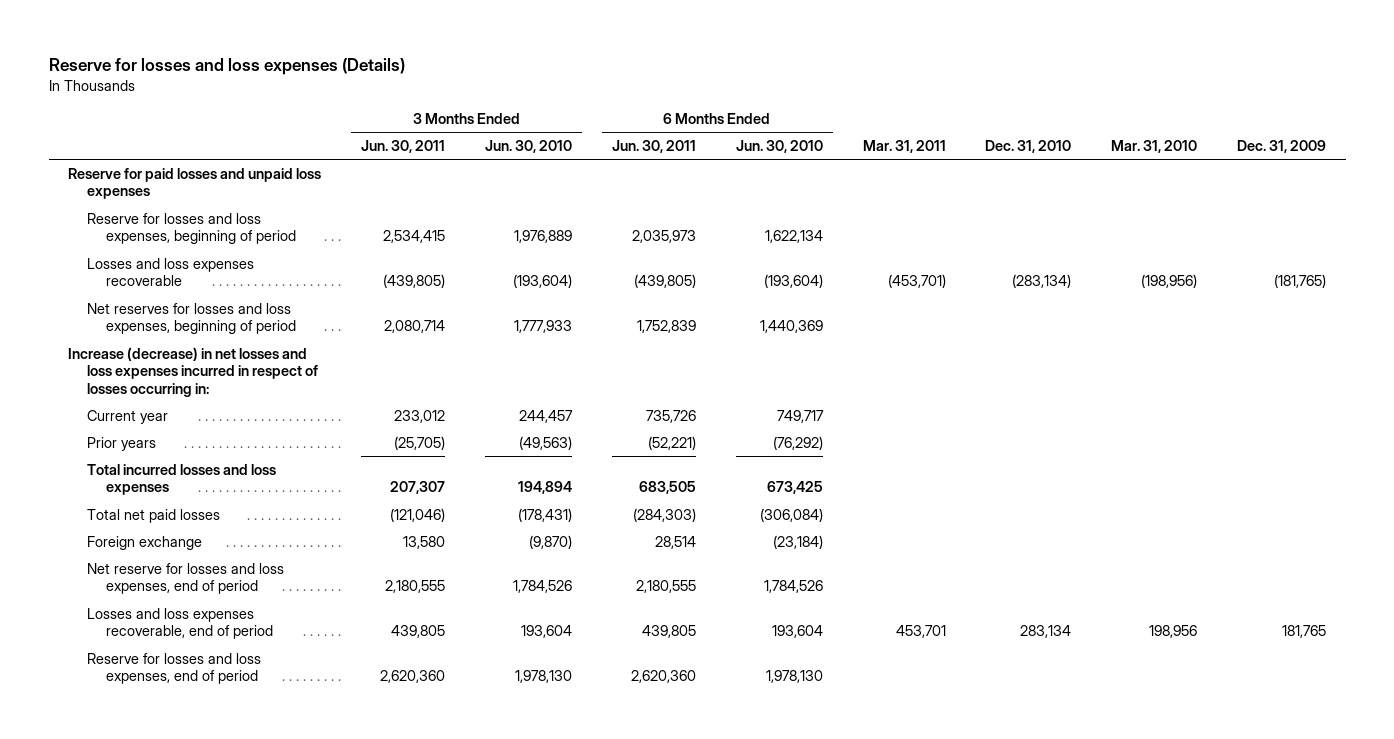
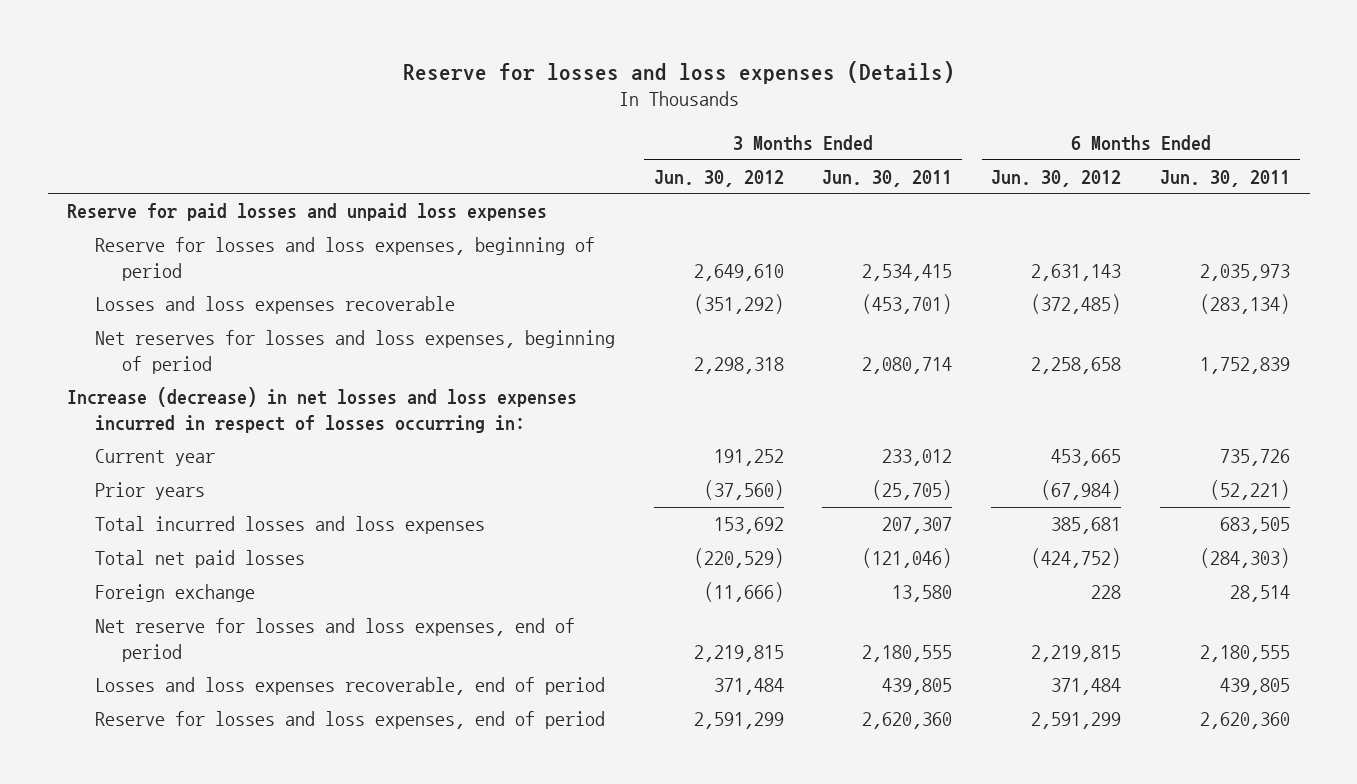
[485,139,573,153] Jun. 30, 2010 -> none
[735,139,823,153] Jun. 30, 2010 -> none
[862,139,946,153] Mar. 31, 2011 -> none
[985,139,1072,153] Dec. 31, 2010 -> none
[1111,139,1198,153] Mar. 31, 2010 -> none
[1236,139,1326,153] Dec. 31, 2009 -> none
none -> [653,169,784,187] Jun. 30, 2012
none -> [991,169,1122,187] Jun. 30, 2012
[383,274,446,289] (439,805) -> [862,294,953,315] (453,701)
[633,274,696,289] (439,805) -> [1200,294,1291,315] (283,134)

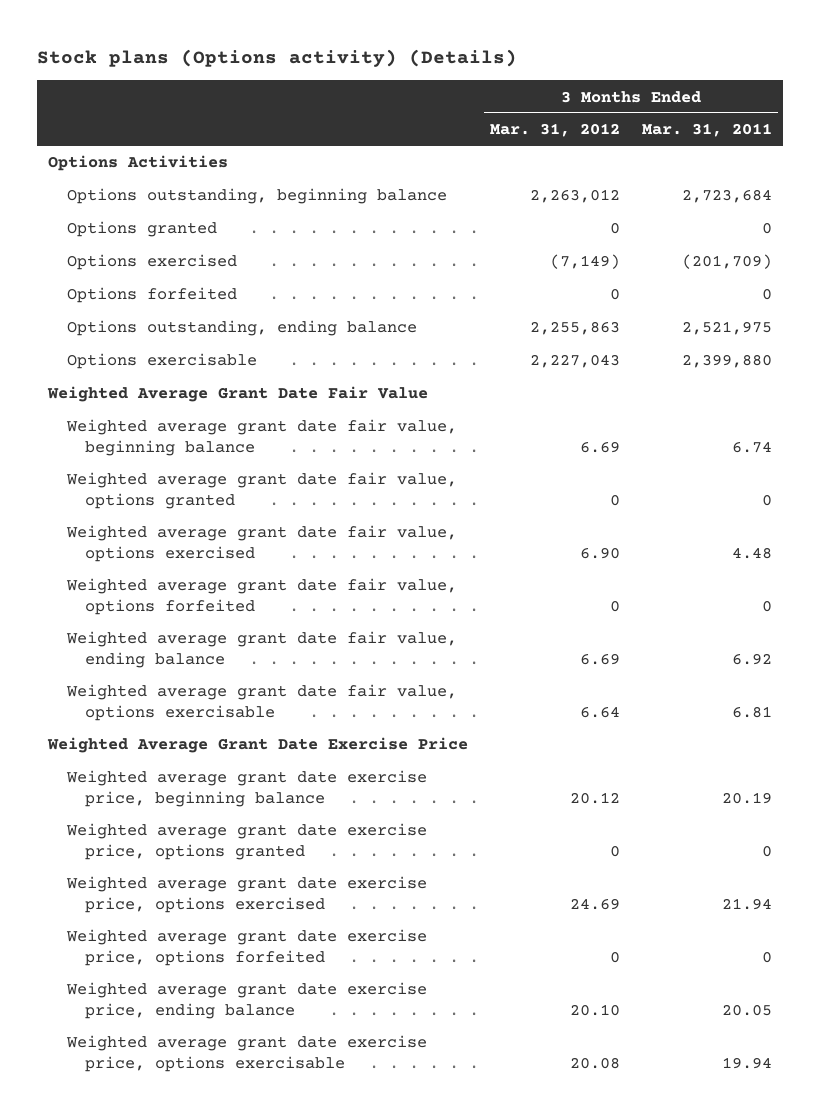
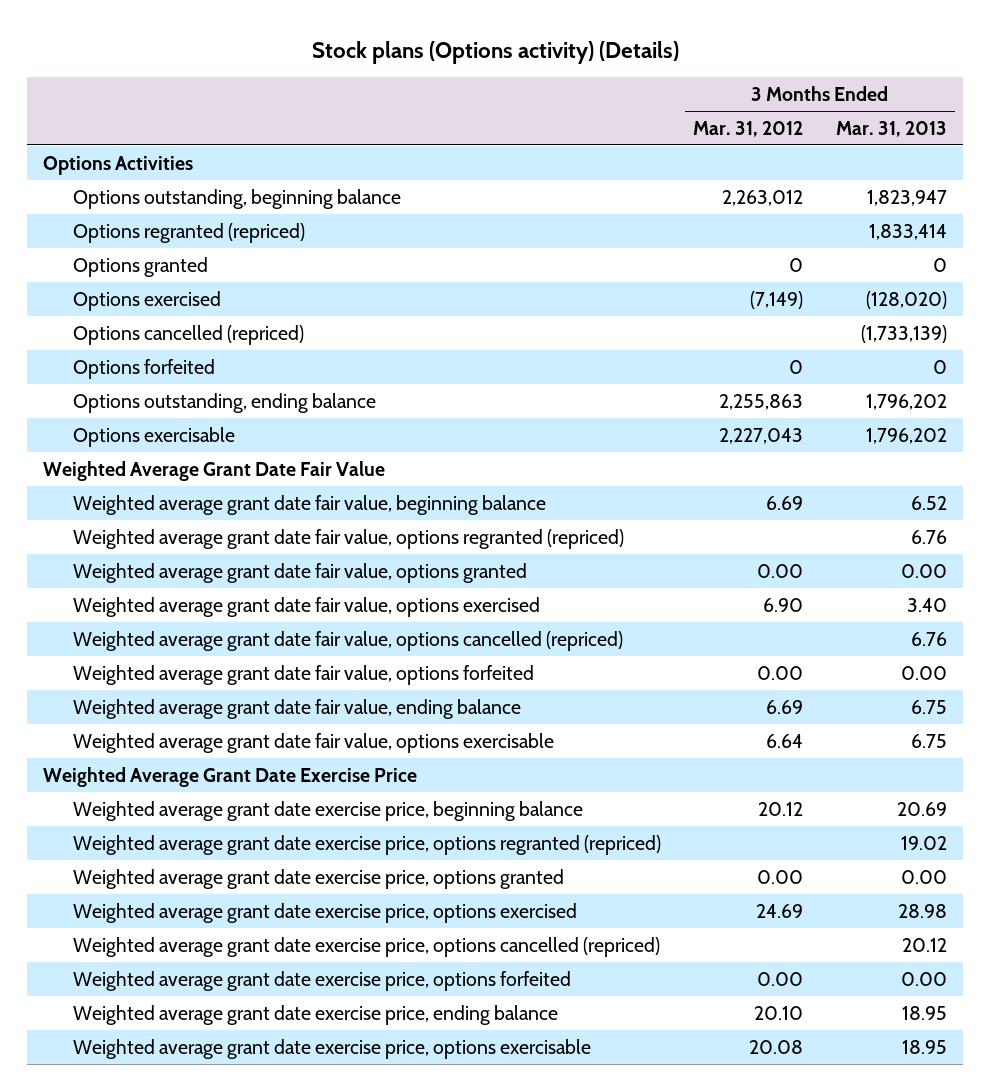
[642,123,773,138] Mar. 31, 2011 -> none
none -> [835,120,947,137] Mar. 31, 2013
none -> [72,222,305,243] Options regranted (repriced)
none -> [72,324,304,345] Options cancelled (repriced)
none -> [72,528,624,549] Weighted average grant date fair value, options regranted (repriced)
[609,494,620,507] 0 -> [757,563,804,578] 0.00
none -> [72,630,623,651] Weighted average grant date fair value, options cancelled (repriced)
[609,600,620,613] 0 -> [757,665,804,680] 0.00
none -> [72,834,661,855] Weighted average grant date exercise price, options regranted (repriced)
[609,845,620,858] 0 -> [757,869,804,884] 0.00
none -> [72,936,660,957] Weighted average grant date exercise price, options cancelled (repriced)
[609,951,620,964] 0 -> [757,971,804,986] 0.00

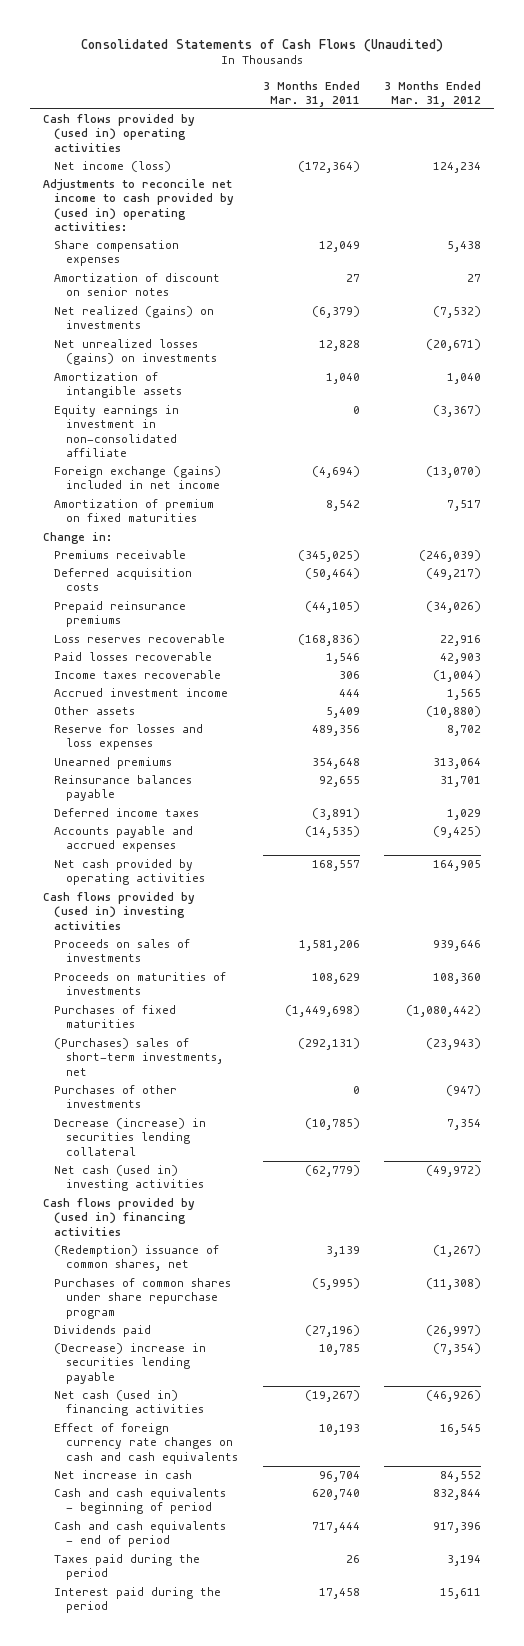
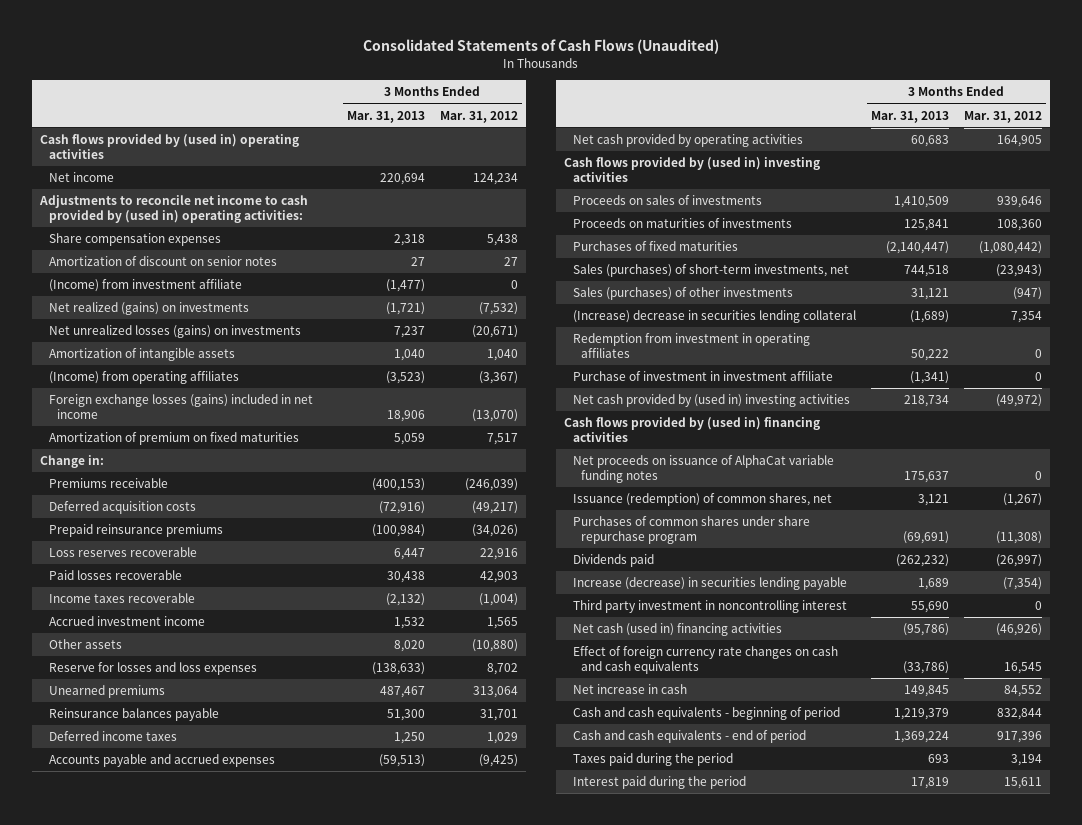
[262,80,360,107] 3 Months Ended Mar. 31, 2011 -> none
none -> [346,110,425,123] Mar. 31, 2013
[54,161,172,173] Net income (loss) -> [48,172,114,183] Net income
none -> [48,279,242,293] (Income) from investment affiliate
[54,405,180,457] Equity earnings in investment in non-consolidated affiliate -> [48,371,239,385] (Income) from operating affiliates
[54,466,222,490] Foreign exchange (gains) included in net income -> [48,394,313,420] Foreign exchange losses (gains) included in net income
[54,1038,223,1076] (Purchases) sales of short-term investments, net -> [572,264,849,278] Sales (purchases) of short-term investments, net
[54,1085,178,1109] Purchases of other investments -> [572,287,793,301] Sales (purchases) of other investments
[54,1118,207,1156] Decrease (increase) in securities lending collateral -> [572,310,856,324] (Increase) decrease in securities lending collateral
none -> [572,333,810,359] Redemption from investment in operating affiliates
none -> [572,371,833,382] Purchase of investment in investment affiliate
[54,1165,204,1192] Net cash (used in) investing activities -> [572,394,850,408] Net cash provided by (used in) investing activities
none -> [572,455,834,484] Net proceeds on issuance of AlphaCat variable funding notes
[54,1245,220,1272] (Redemption) issuance of common shares, net -> [572,493,832,507] Issuance (redemption) of common shares, net
[54,1343,207,1384] (Decrease) increase in securities lending payable -> [572,577,847,591] Increase (decrease) in securities lending payable
none -> [572,600,847,614] Third party investment in noncontrolling interest

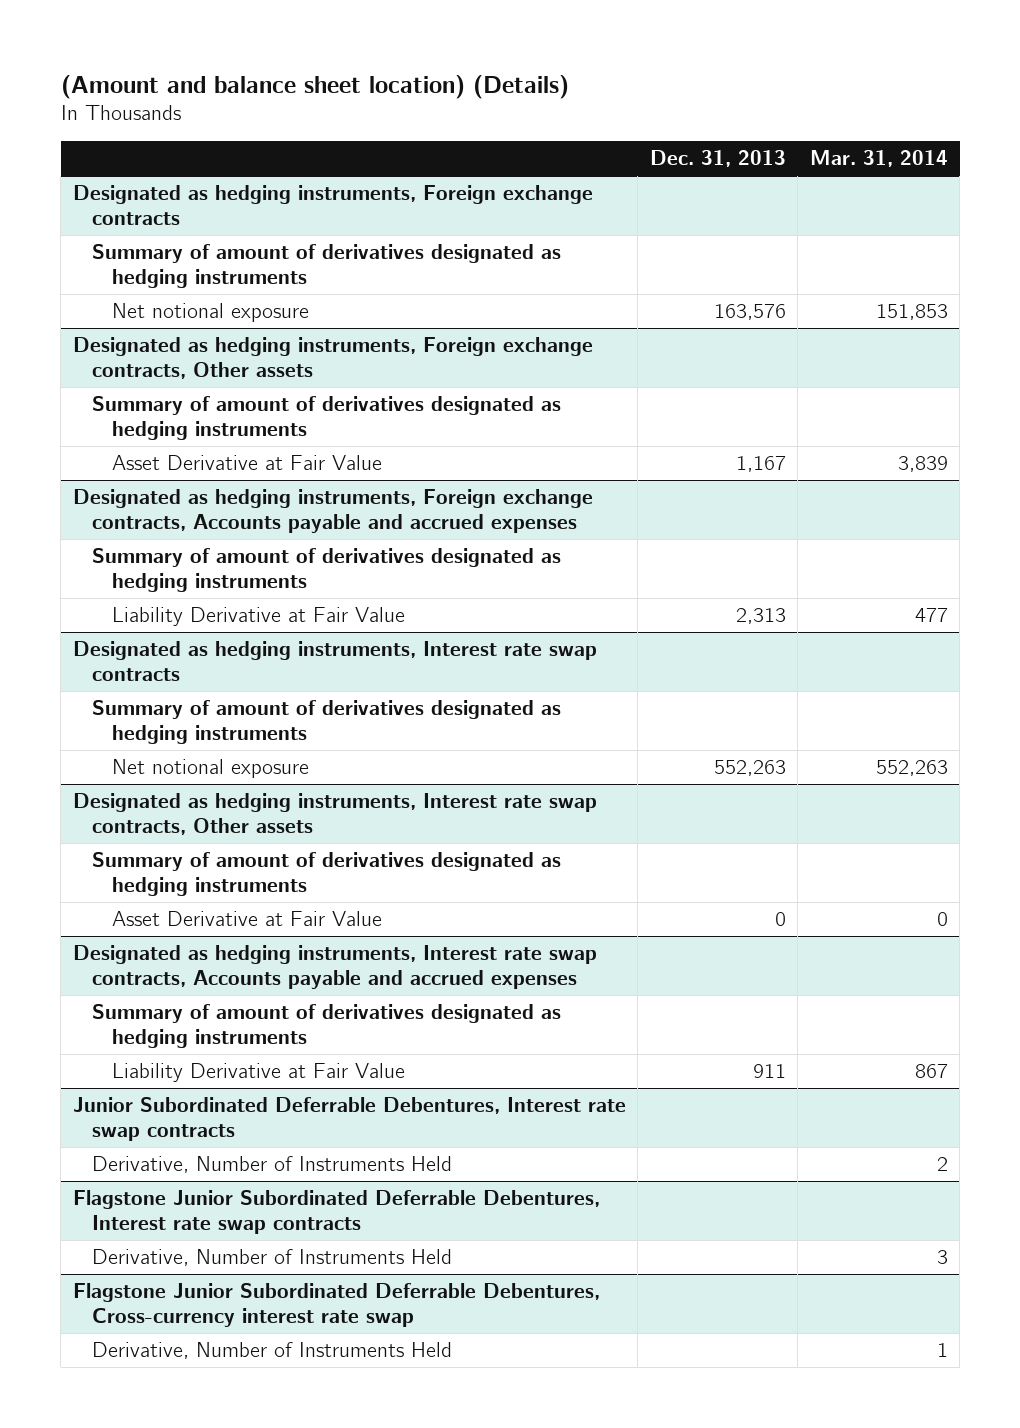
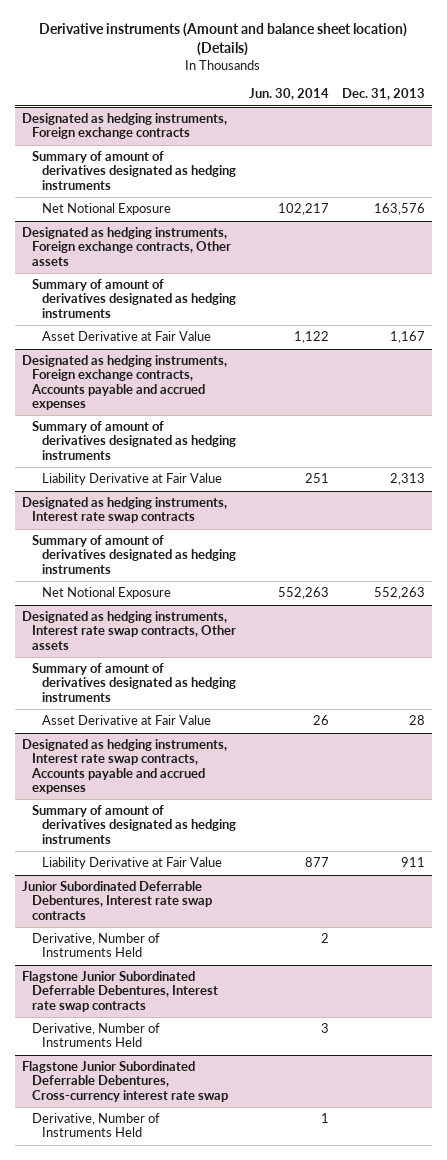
[60,74,569,99] (Amount and balance sheet location) (Details) -> [39,23,408,57] Derivative instruments (Amount and balance sheet location) (Details)
[809,150,948,168] Mar. 31, 2014 -> none
none -> [249,88,330,101] Jun. 30, 2014
[111,303,309,323] Net notional exposure -> [41,203,171,216] Net Notional Exposure
[111,759,309,779] Net notional exposure -> [41,587,171,600] Net Notional Exposure
[774,912,786,927] 0 -> [409,715,426,726] 28

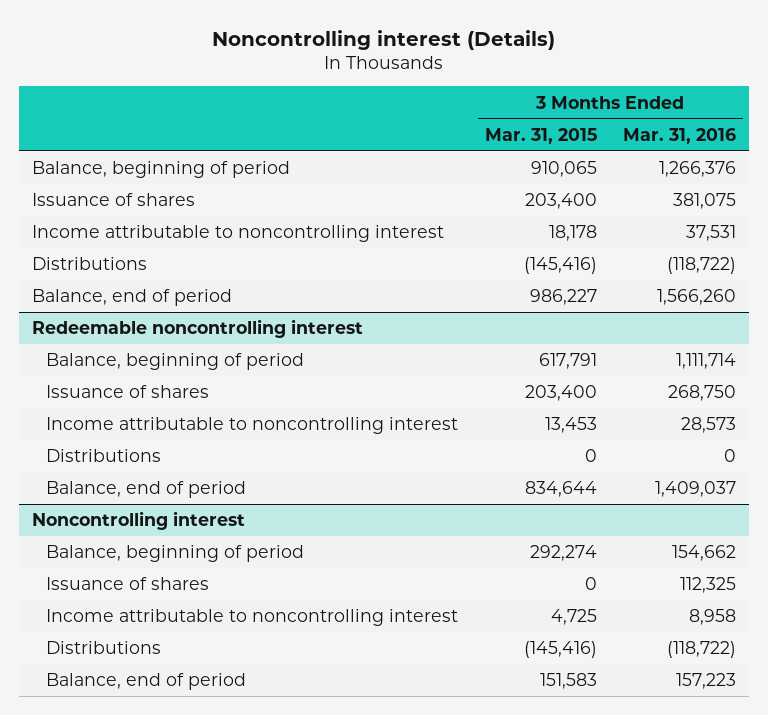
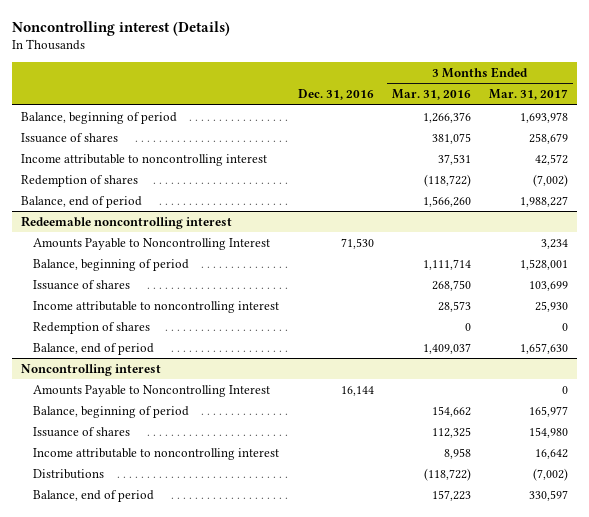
[484,127,597,144] Mar. 31, 2015 -> none
none -> [297,89,374,101] Dec. 31, 2016
none -> [489,89,569,101] Mar. 31, 2017
[32,257,148,271] Distributions -> [20,174,138,187] Redemption of shares
none -> [33,237,271,250] Amounts Payable to Noncontrolling Interest
[45,449,161,463] Distributions -> none
none -> [33,321,151,334] Redemption of shares
none -> [33,384,271,397] Amounts Payable to Noncontrolling Interest

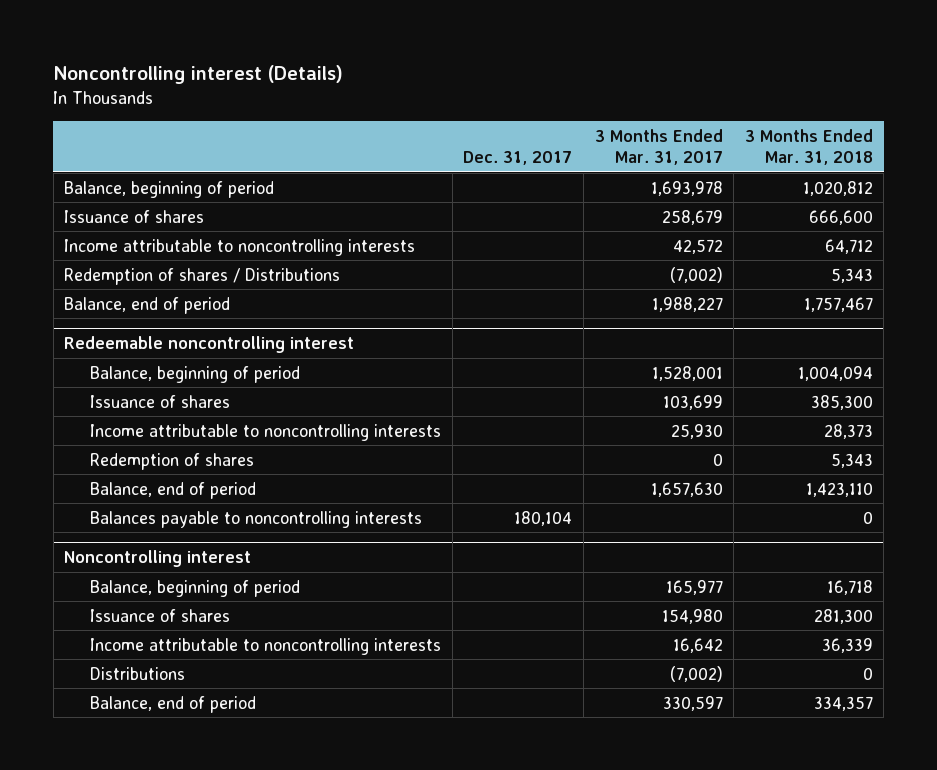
[297,89,374,101] Dec. 31, 2016 -> none
[391,89,471,101] Mar. 31, 2016 -> none
none -> [463,150,573,165] Dec. 31, 2017
none -> [744,128,873,165] 3 Months Ended Mar. 31, 2018
[20,153,267,166] Income attributable to noncontrolling interest -> [64,238,416,256] Income attributable to noncontrolling interests
[20,174,138,187] Redemption of shares -> [64,267,341,285] Redemption of shares / Distributions
[33,237,271,250] Amounts Payable to Noncontrolling Interest -> none
[33,300,280,313] Income attributable to noncontrolling interest -> [90,423,442,441] Income attributable to noncontrolling interests
none -> [90,510,423,528] Balances payable to noncontrolling interests
[33,384,271,397] Amounts Payable to Noncontrolling Interest -> none
[33,447,280,460] Income attributable to noncontrolling interest -> [90,637,442,655] Income attributable to noncontrolling interests

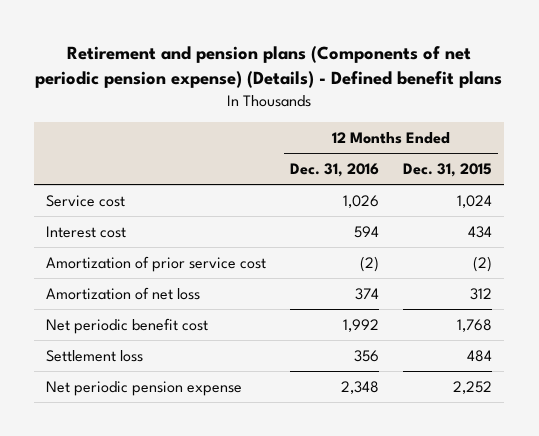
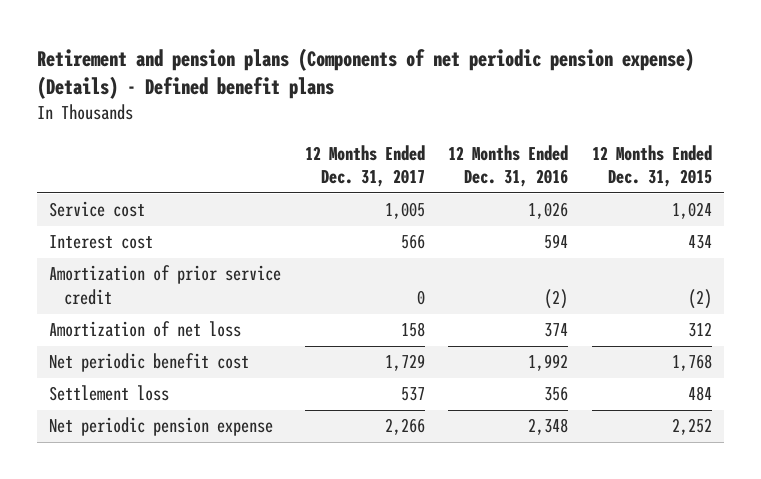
none -> [304,144,425,188] 12 Months Ended Dec. 31, 2017
[46,255,267,272] Amortization of prior service cost -> [49,265,282,306] Amortization of prior service credit

